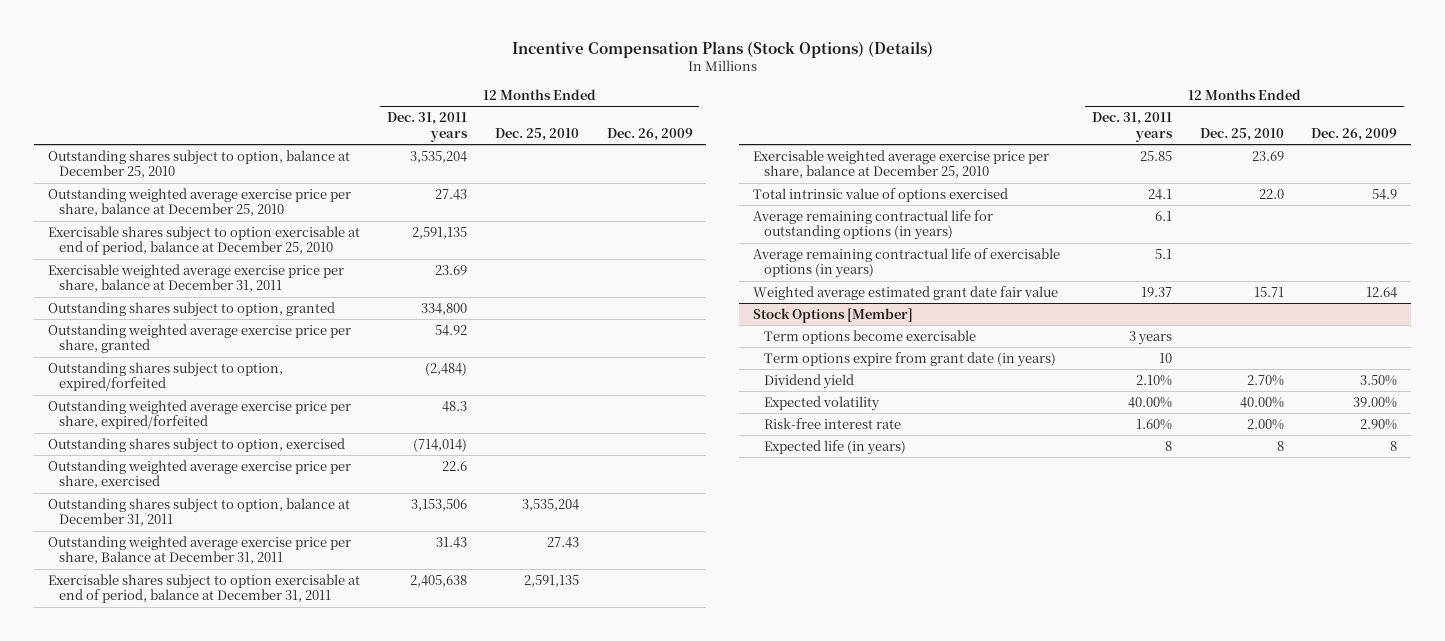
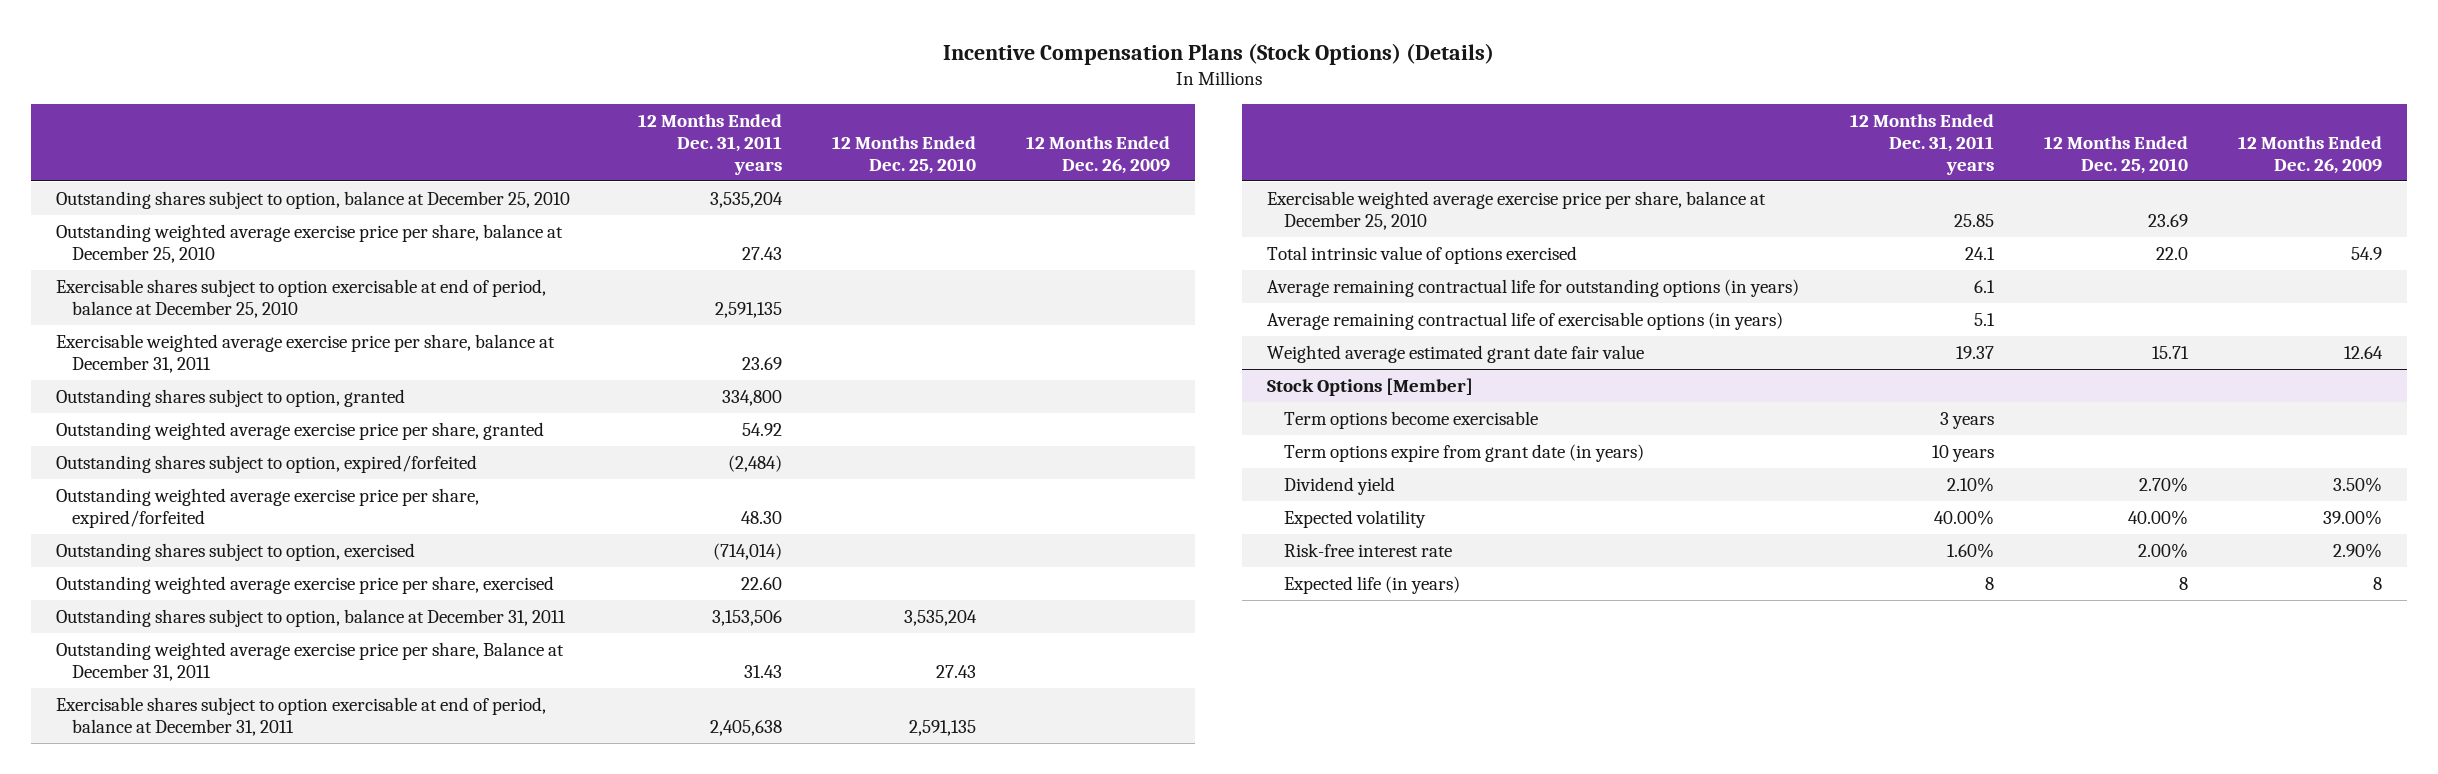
[442,400,468,412] 48.3 -> [740,510,782,524] 48.30
[442,460,468,471] 22.6 -> [740,576,782,590] 22.60
[1159,352,1173,363] 10 -> [1931,444,1994,462] 10 years

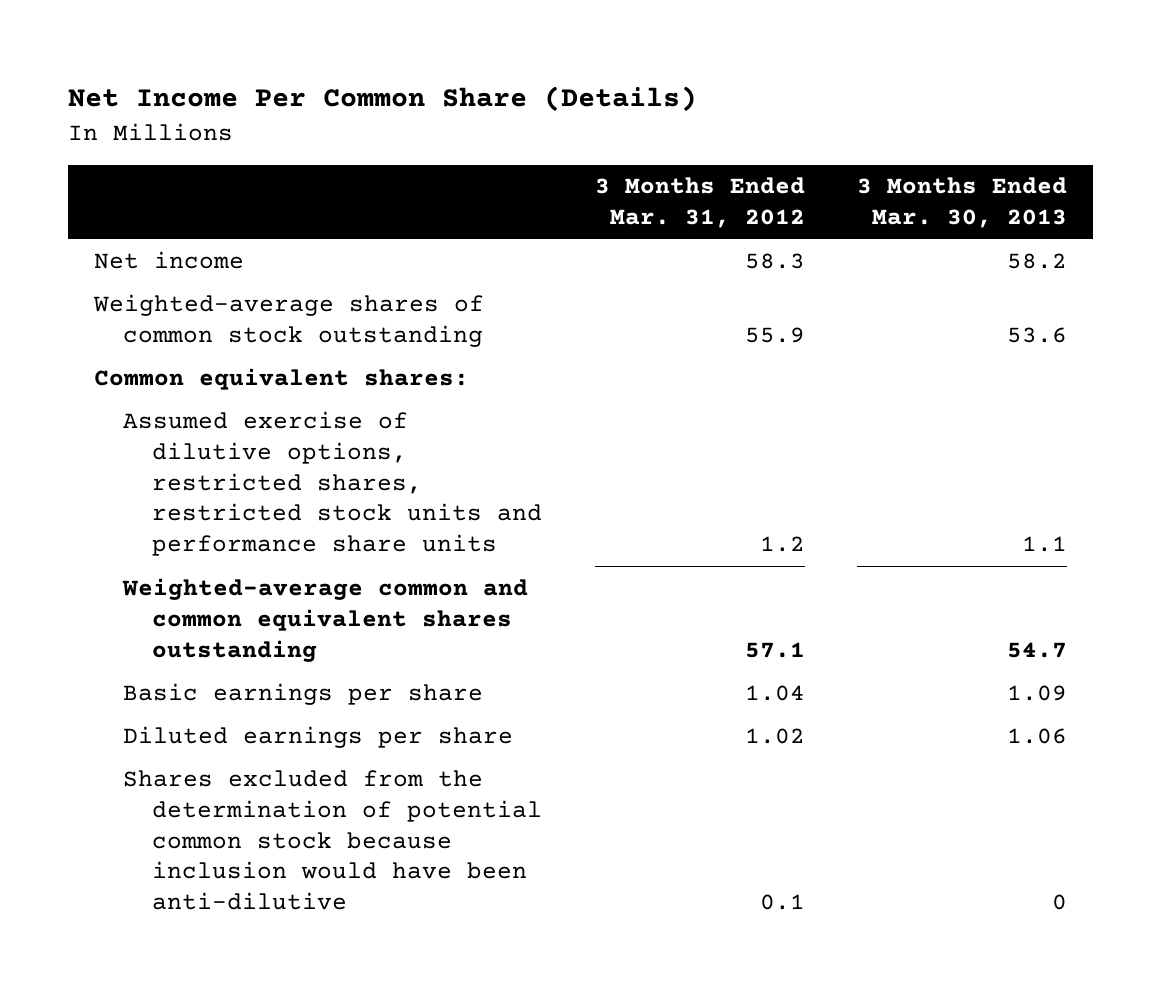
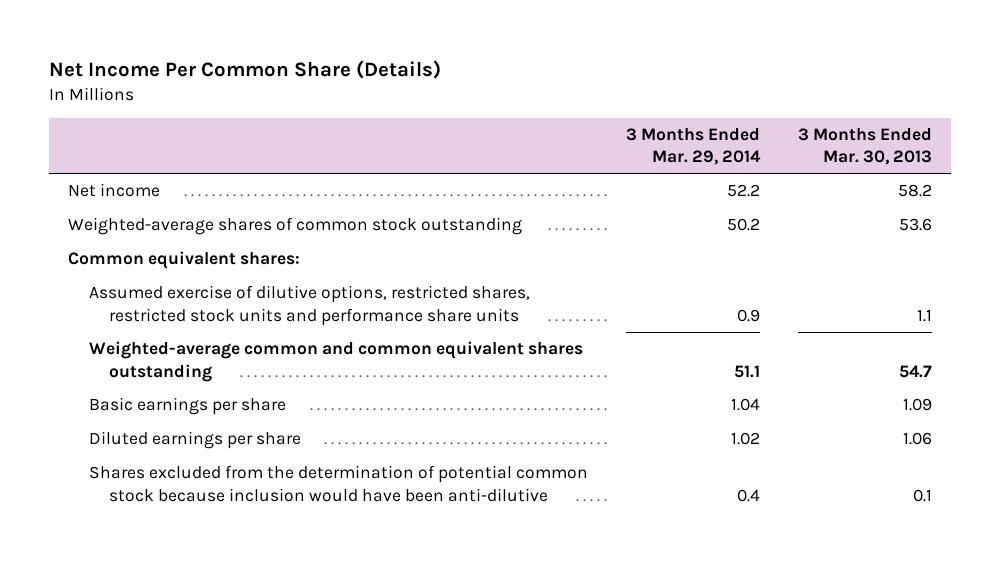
[594,177,805,229] 3 Months Ended Mar. 31, 2012 -> none
none -> [626,127,762,166] 3 Months Ended Mar. 29, 2014
[1052,894,1068,911] 0 -> [913,488,933,502] 0.1

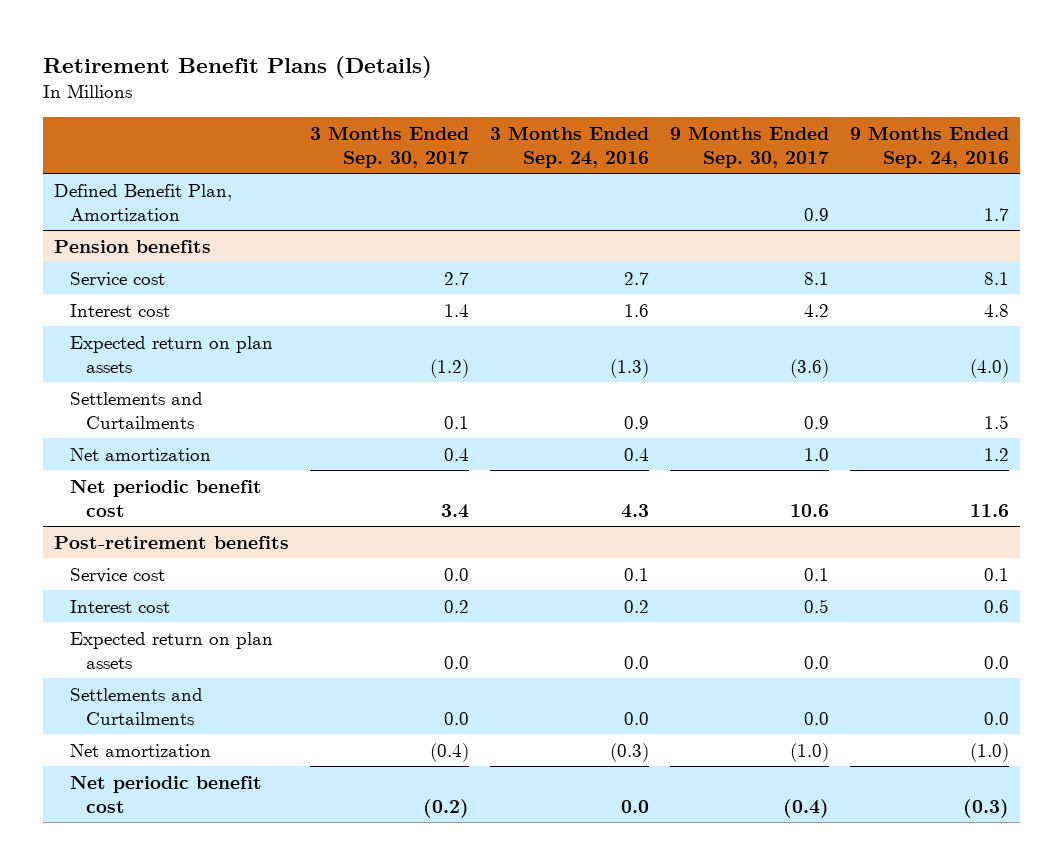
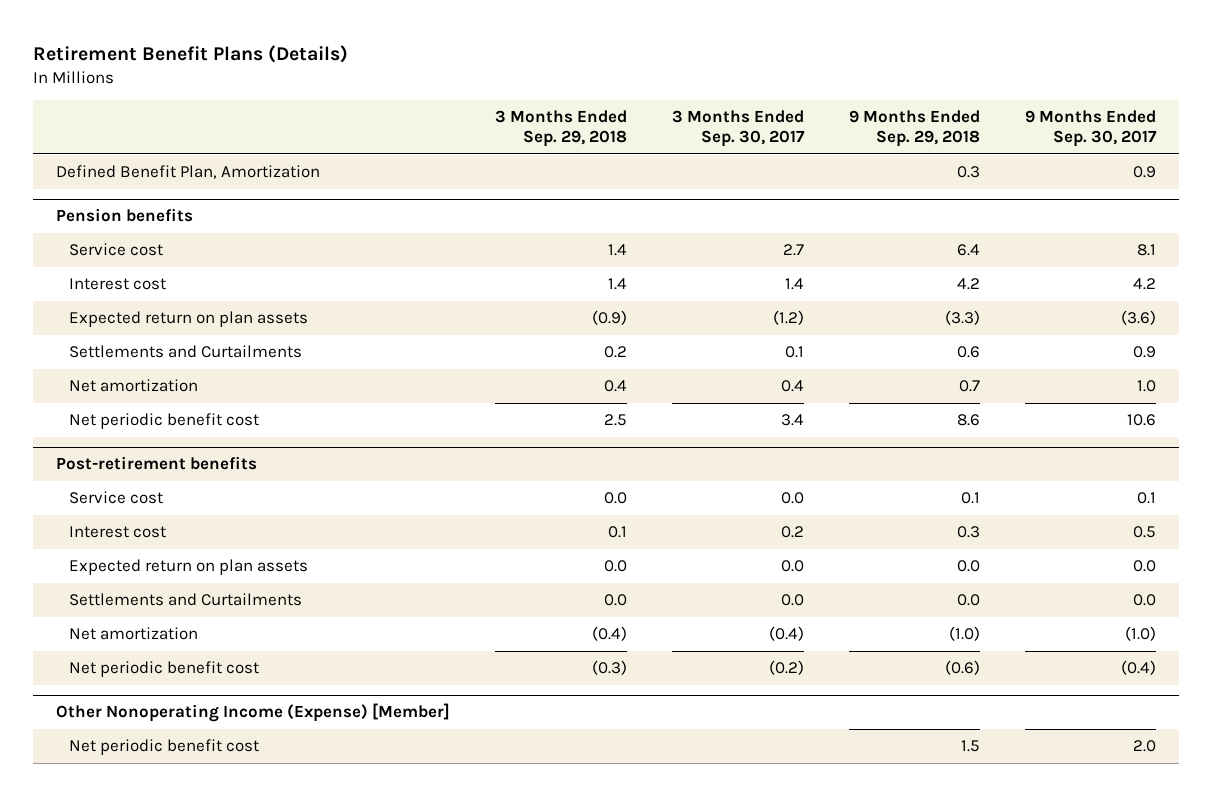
[490,125,650,168] 3 Months Ended Sep. 24, 2016 -> none
[850,125,1010,168] 9 Months Ended Sep. 24, 2016 -> none
none -> [494,109,627,148] 3 Months Ended Sep. 29, 2018
none -> [848,109,980,148] 9 Months Ended Sep. 29, 2018
none -> [55,703,450,723] Other Nonoperating Income (Expense) [Member]
none -> [69,739,260,756] Net periodic benefit cost

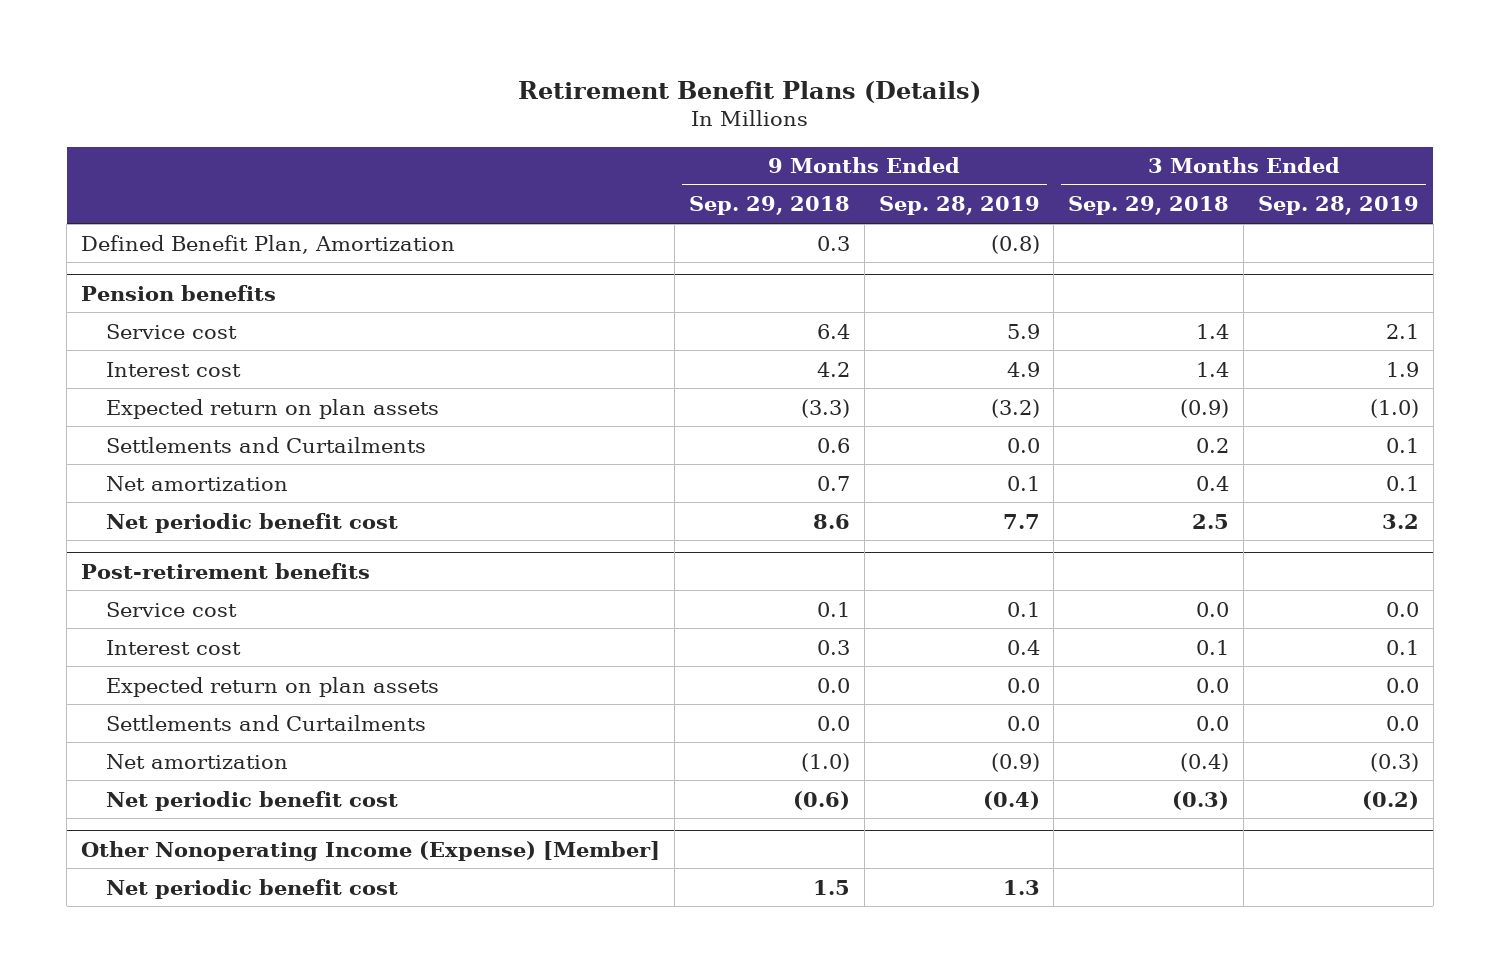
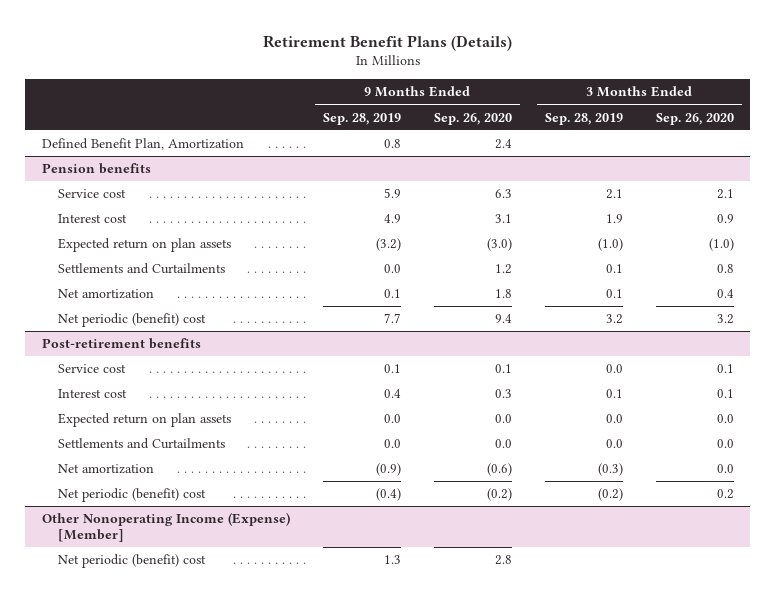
[688,196,850,216] Sep. 29, 2018 -> none
[1068,196,1230,216] Sep. 29, 2018 -> none
none -> [433,112,512,125] Sep. 26, 2020
none -> [655,112,734,125] Sep. 26, 2020
[990,234,1040,254] (0.8) -> [383,139,401,149] 0.8
[105,512,398,533] Net periodic benefit cost -> [58,313,207,328] Net periodic (benefit) cost
[105,790,398,811] Net periodic benefit cost -> [58,488,207,503] Net periodic (benefit) cost
[105,878,398,899] Net periodic benefit cost -> [58,554,207,569] Net periodic (benefit) cost

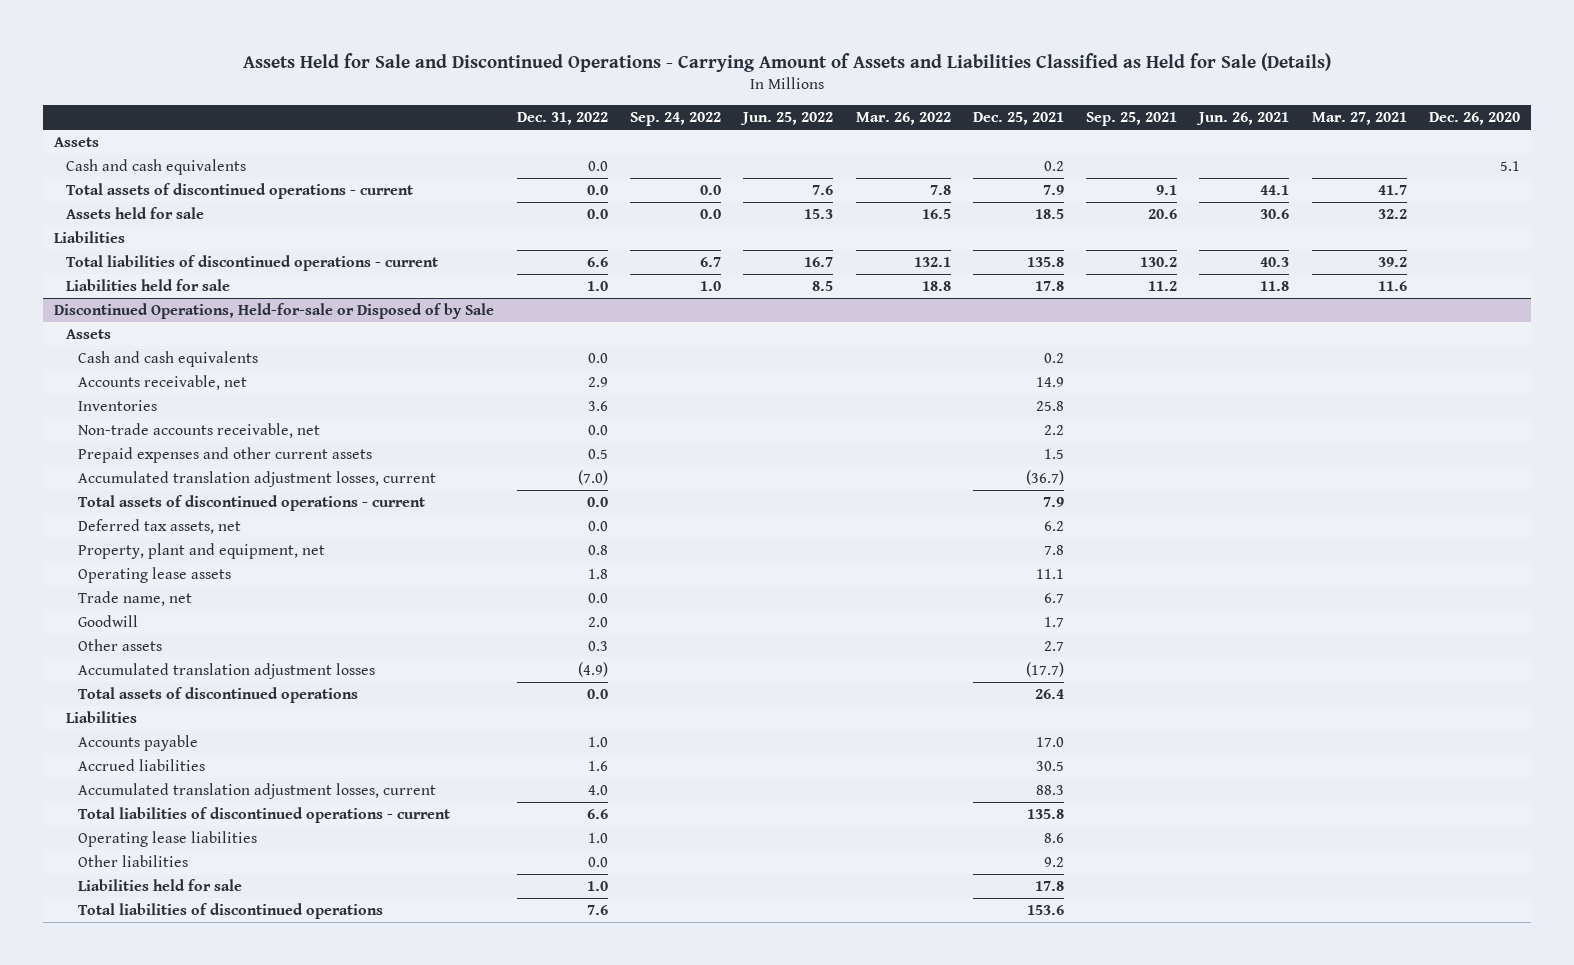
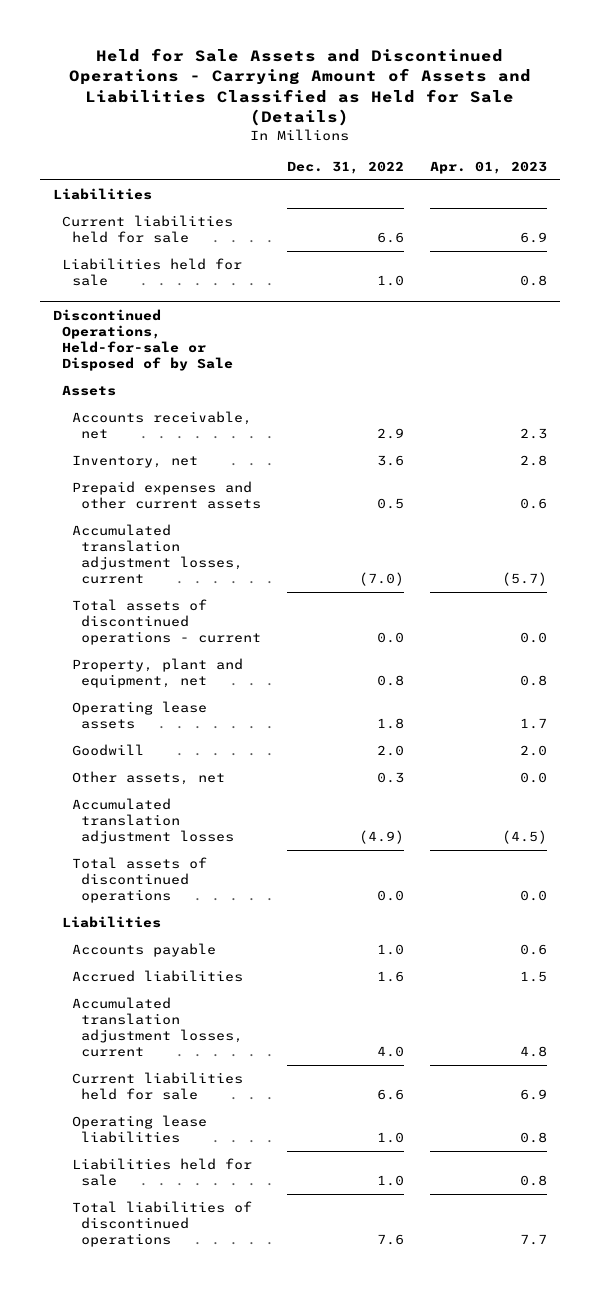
[243,52,1332,72] Assets Held for Sale and Discontinued Operations - Carrying Amount of Assets and Liabilities Classified as Held for Sale (Details) -> [69,47,532,127] Held for Sale Assets and Discontinued Operations - Carrying Amount of Assets and Liabilities Classified as Held for Sale (Details)
[629,112,721,127] Sep. 24, 2022 -> none
[740,112,834,126] Jun. 25, 2022 -> none
[855,112,951,126] Mar. 26, 2022 -> none
[972,112,1064,126] Dec. 25, 2021 -> none
[1086,112,1178,127] Sep. 25, 2021 -> none
[1196,112,1290,126] Jun. 26, 2021 -> none
[1311,112,1407,126] Mar. 27, 2021 -> none
[1428,112,1520,126] Dec. 26, 2020 -> none
none -> [429,161,547,175] Apr. 01, 2023
[54,136,100,147] Assets -> none
[66,158,247,175] Cash and cash equivalents -> none
[66,182,414,199] Total assets of discontinued operations - current -> none
[66,206,205,219] Assets held for sale -> none
[66,254,439,271] Total liabilities of discontinued operations - current -> [62,214,234,243] Current liabilities held for sale
[78,350,259,367] Cash and cash equivalents -> none
[78,422,321,438] Non-trade accounts receivable, net -> none
[78,399,158,411] Inventories -> [71,454,198,468] Inventory, net
[78,518,242,534] Deferred tax assets, net -> none
[78,590,193,606] Trade name, net -> none
[78,638,163,651] Other assets -> [71,770,225,785] Other assets, net
[78,806,451,823] Total liabilities of discontinued operations - current -> [71,1071,243,1100] Current liabilities held for sale
[78,854,189,867] Other liabilities -> none

